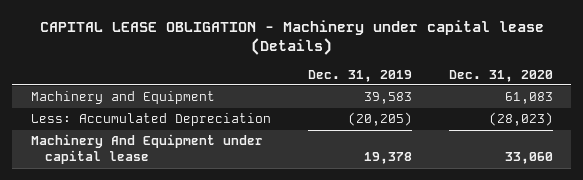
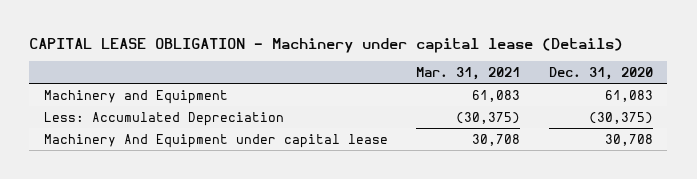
[307,69,412,82] Dec. 31, 2019 -> none
none -> [416,66,521,80] Mar. 31, 2021
[488,112,553,127] (28,023) -> [588,111,653,124] (30,375)
[504,152,553,165] 33,060 -> [604,133,653,146] 30,708

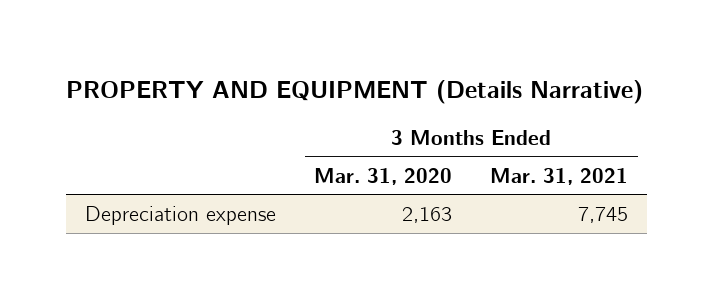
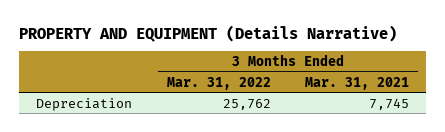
[314,167,453,185] Mar. 31, 2020 -> none
none -> [166,76,271,90] Mar. 31, 2022
[84,206,276,226] Depreciation expense -> [35,97,132,111] Depreciation

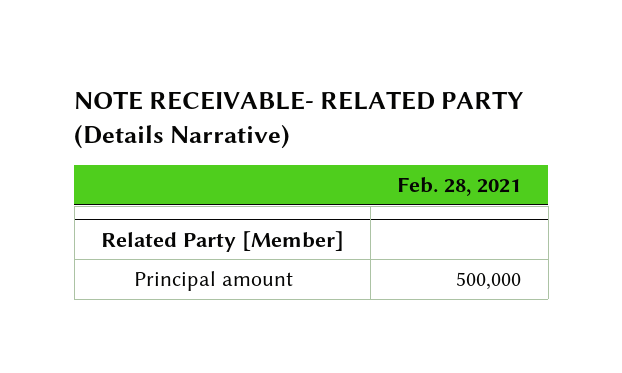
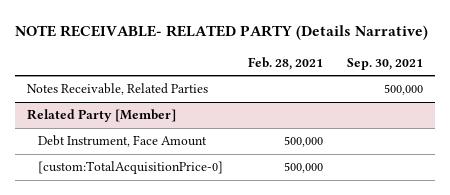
none -> [347,57,424,70] Sep. 30, 2021
none -> [26,83,208,96] Notes Receivable, Related Parties
[133,271,293,292] Principal amount -> [38,135,208,148] Debt Instrument, Face Amount
none -> [38,161,224,175] [custom:TotalAcquisitionPrice-0]

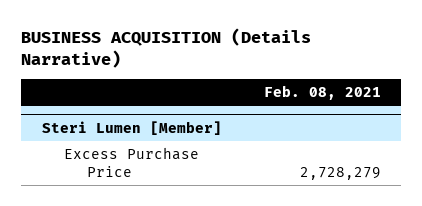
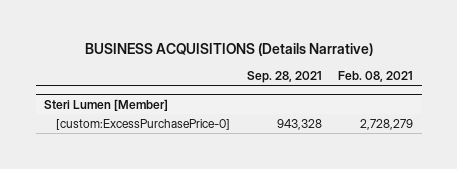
[20,27,311,68] BUSINESS ACQUISITION (Details Narrative) -> [84,43,373,57] BUSINESS ACQUISITIONS (Details Narrative)
none -> [246,71,322,84] Sep. 28, 2021
[64,146,200,177] Excess Purchase Price -> [56,119,231,131] [custom:ExcessPurchasePrice-0]

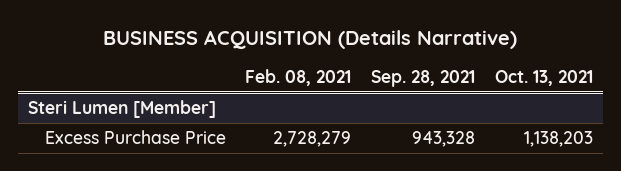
[84,43,373,57] BUSINESS ACQUISITIONS (Details Narrative) -> [103,29,518,49] BUSINESS ACQUISITION (Details Narrative)
none -> [495,70,594,87] Oct. 13, 2021
[56,119,231,131] [custom:ExcessPurchasePrice-0] -> [44,130,226,145] Excess Purchase Price

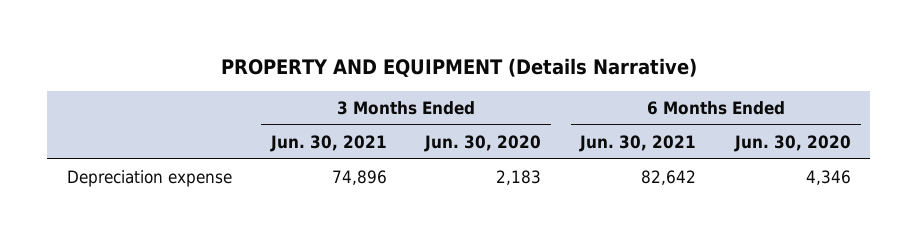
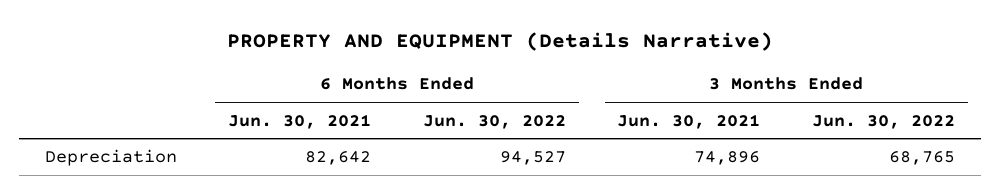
[424,134,542,152] Jun. 30, 2020 -> none
[734,134,852,152] Jun. 30, 2020 -> none
none -> [422,114,566,129] Jun. 30, 2022
none -> [812,114,956,129] Jun. 30, 2022
[66,170,232,188] Depreciation expense -> [44,149,177,167] Depreciation

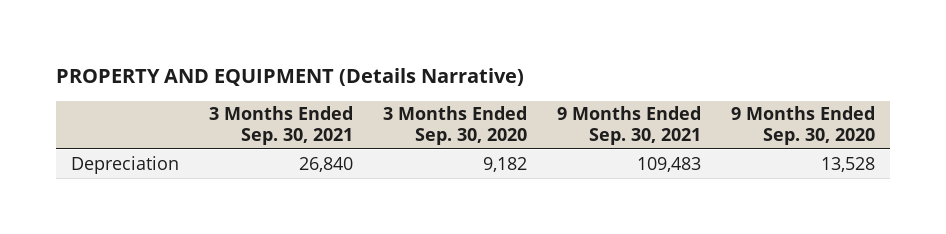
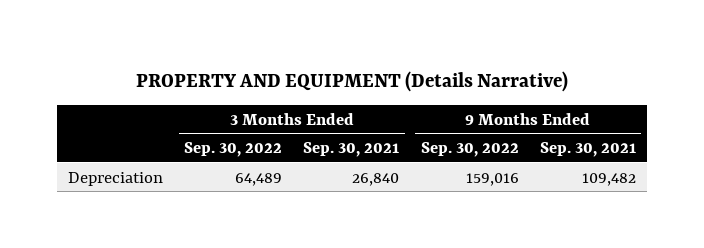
[382,106,527,146] 3 Months Ended Sep. 30, 2020 -> none
[730,106,875,146] 9 Months Ended Sep. 30, 2020 -> none
none -> [184,142,283,158] Sep. 30, 2022
none -> [420,142,519,158] Sep. 30, 2022
[636,156,701,172] 109,483 -> [582,172,637,186] 109,482

